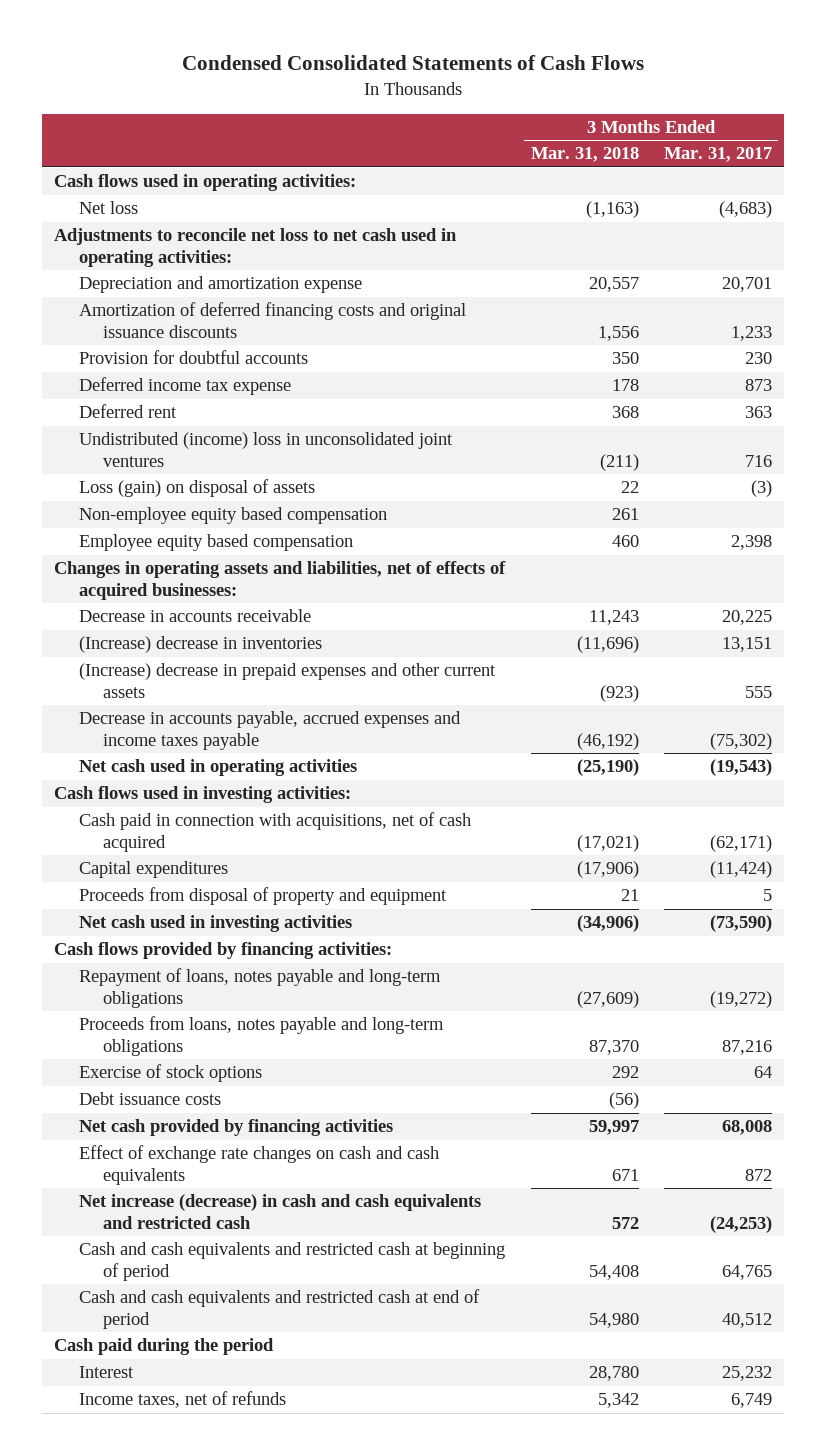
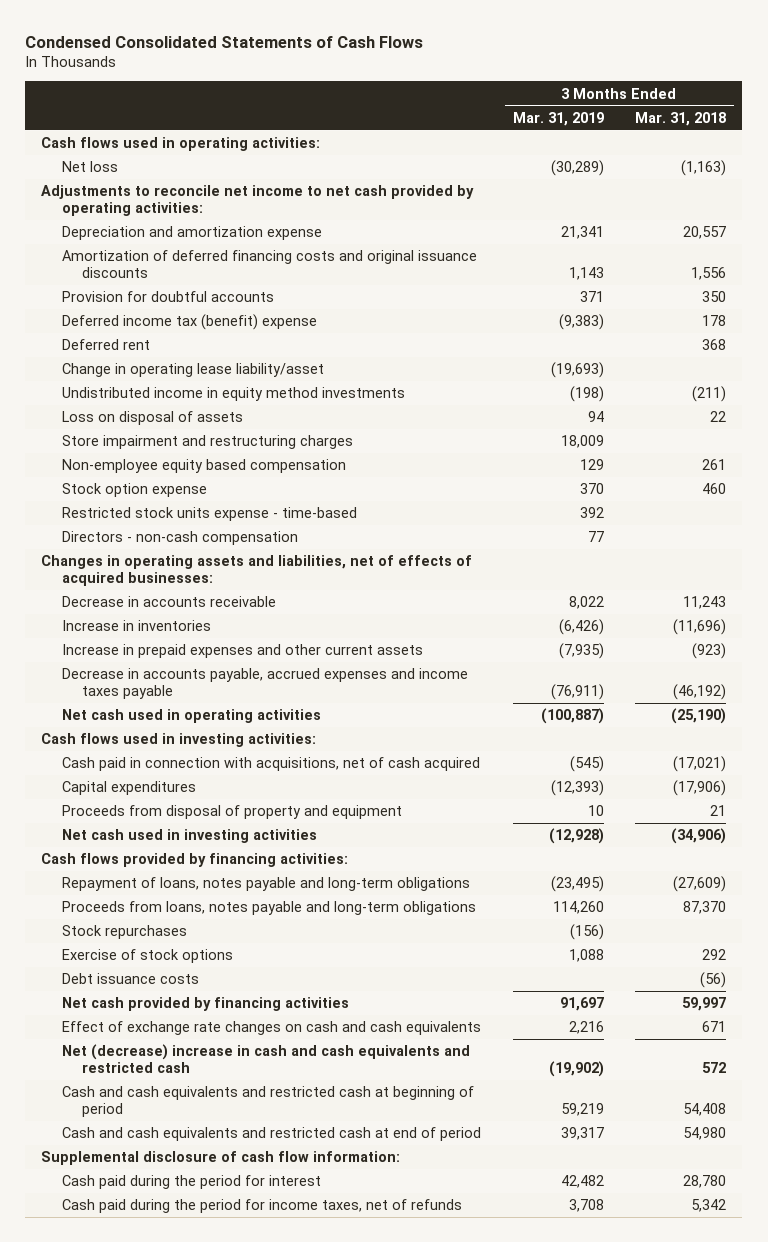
[663,147,772,163] Mar. 31, 2017 -> none
none -> [512,111,604,126] Mar. 31, 2019
[54,228,458,267] Adjustments to reconcile net loss to net cash used in operating activities: -> [41,185,475,217] Adjustments to reconcile net income to net cash provided by operating activities:
[78,377,291,396] Deferred income tax expense -> [61,314,317,331] Deferred income tax (benefit) expense
none -> [61,363,324,378] Change in operating lease liability/asset
[78,432,453,467] Undistributed (income) loss in unconsolidated joint ventures -> [61,387,405,402] Undistributed income in equity method investments
[78,479,315,498] Loss (gain) on disposal of assets -> [61,411,243,426] Loss on disposal of assets
none -> [61,435,353,450] Store impairment and restructuring charges
[78,534,353,552] Employee equity based compensation -> [61,483,207,498] Stock option expense
none -> [61,507,357,522] Restricted stock units expense - time-based
none -> [61,531,298,546] Directors - non-cash compensation
[78,636,322,654] (Increase) decrease in inventories -> [61,620,211,632] Increase in inventories
[78,663,496,698] (Increase) decrease in prepaid expenses and other current assets -> [61,644,423,659] Increase in prepaid expenses and other current assets
none -> [61,925,187,940] Stock repurchases
[78,1194,481,1229] Net increase (decrease) in cash and cash equivalents and restricted cash -> [61,1044,470,1074] Net (decrease) increase in cash and cash equivalents and restricted cash
[54,1338,275,1356] Cash paid during the period -> [41,1151,401,1166] Supplemental disclosure of cash flow information:
[78,1366,134,1379] Interest -> [61,1175,321,1190] Cash paid during the period for interest
[78,1391,286,1409] Income taxes, net of refunds -> [61,1199,462,1214] Cash paid during the period for income taxes, net of refunds

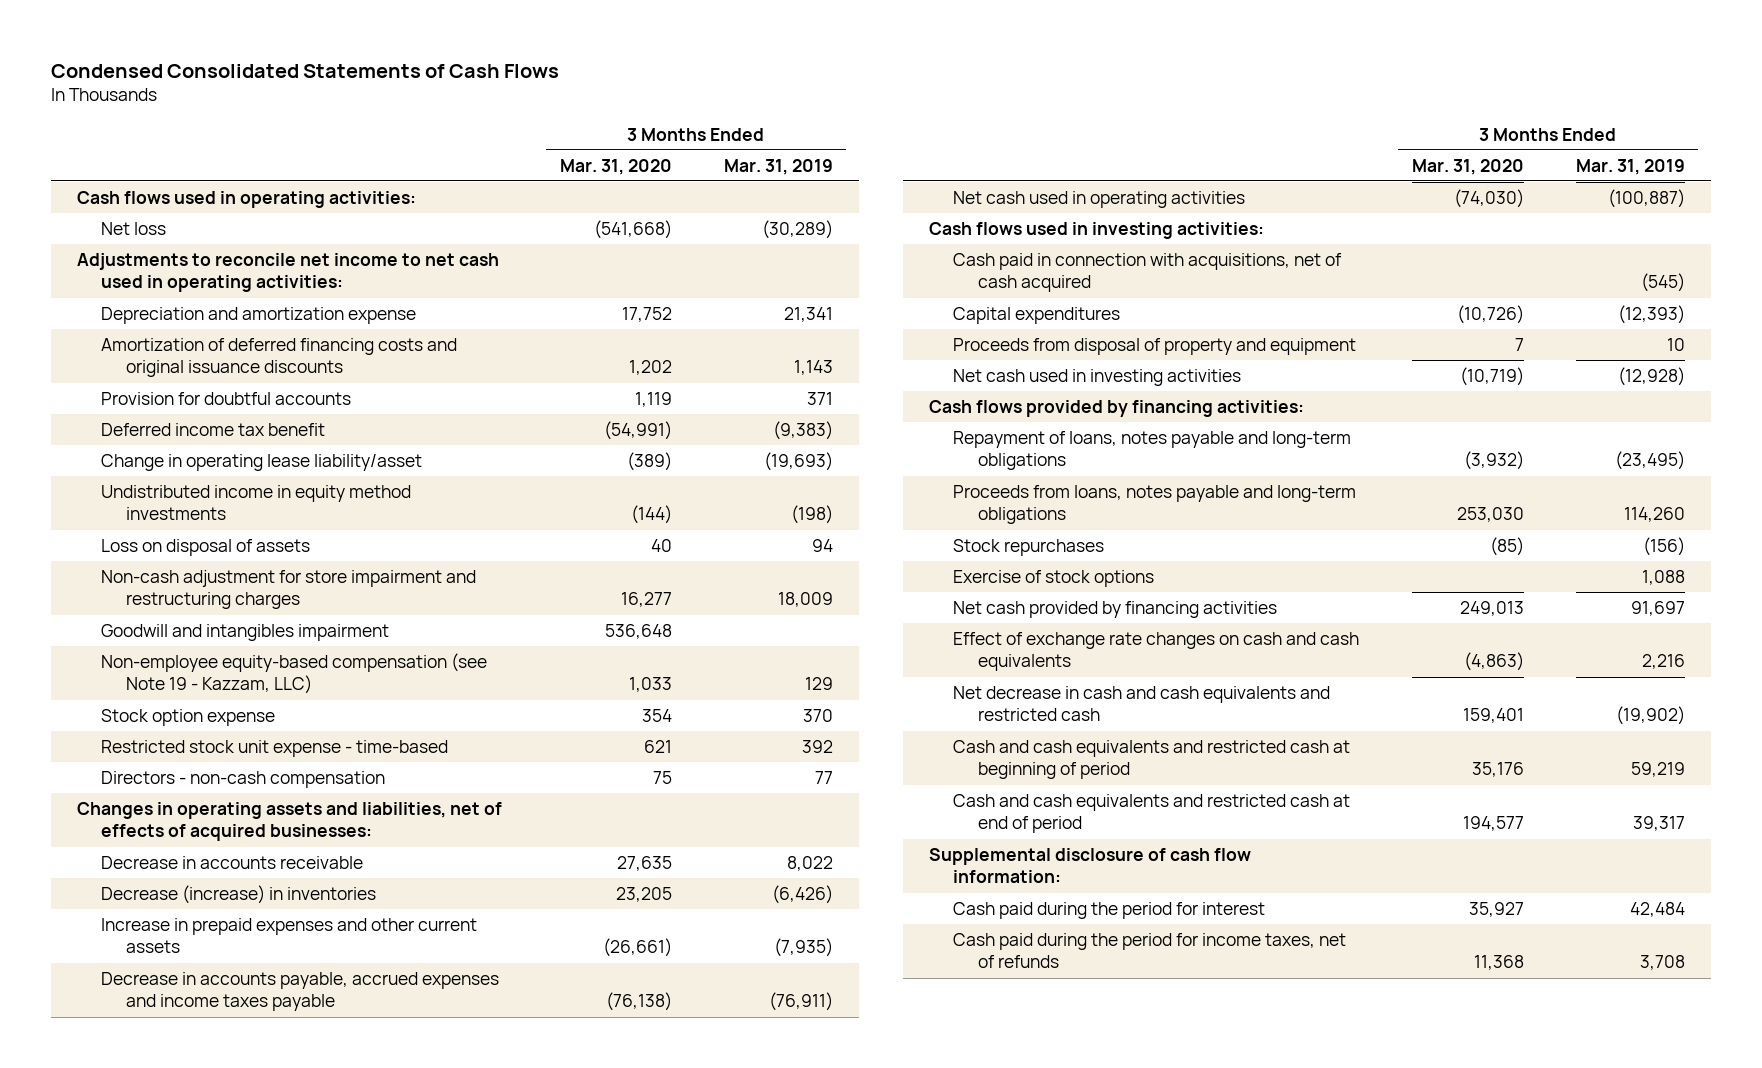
[635,111,727,126] Mar. 31, 2018 -> none
none -> [559,158,672,175] Mar. 31, 2020
[41,185,475,217] Adjustments to reconcile net income to net cash provided by operating activities: -> [76,252,499,293] Adjustments to reconcile net income to net cash used in operating activities:
[61,339,150,351] Deferred rent -> none
[61,314,317,331] Deferred income tax (benefit) expense -> [101,422,326,436] Deferred income tax benefit
[61,435,353,450] Store impairment and restructuring charges -> [101,569,477,610] Non-cash adjustment for store impairment and restructuring charges
none -> [101,623,390,641] Goodwill and intangibles impairment
[61,459,346,474] Non-employee equity based compensation -> [101,652,488,695] Non-employee equity-based compensation (see Note 19 - Kazzam, LLC)
[61,507,357,522] Restricted stock units expense - time-based -> [101,739,449,757] Restricted stock unit expense - time-based
[61,620,211,632] Increase in inventories -> [101,884,377,904] Decrease (increase) in inventories
[61,973,199,985] Debt issuance costs -> none
[61,1044,470,1074] Net (decrease) increase in cash and cash equivalents and restricted cash -> [953,685,1331,722] Net decrease in cash and cash equivalents and restricted cash
[560,1175,604,1189] 42,482 -> [1629,901,1685,917] 42,484

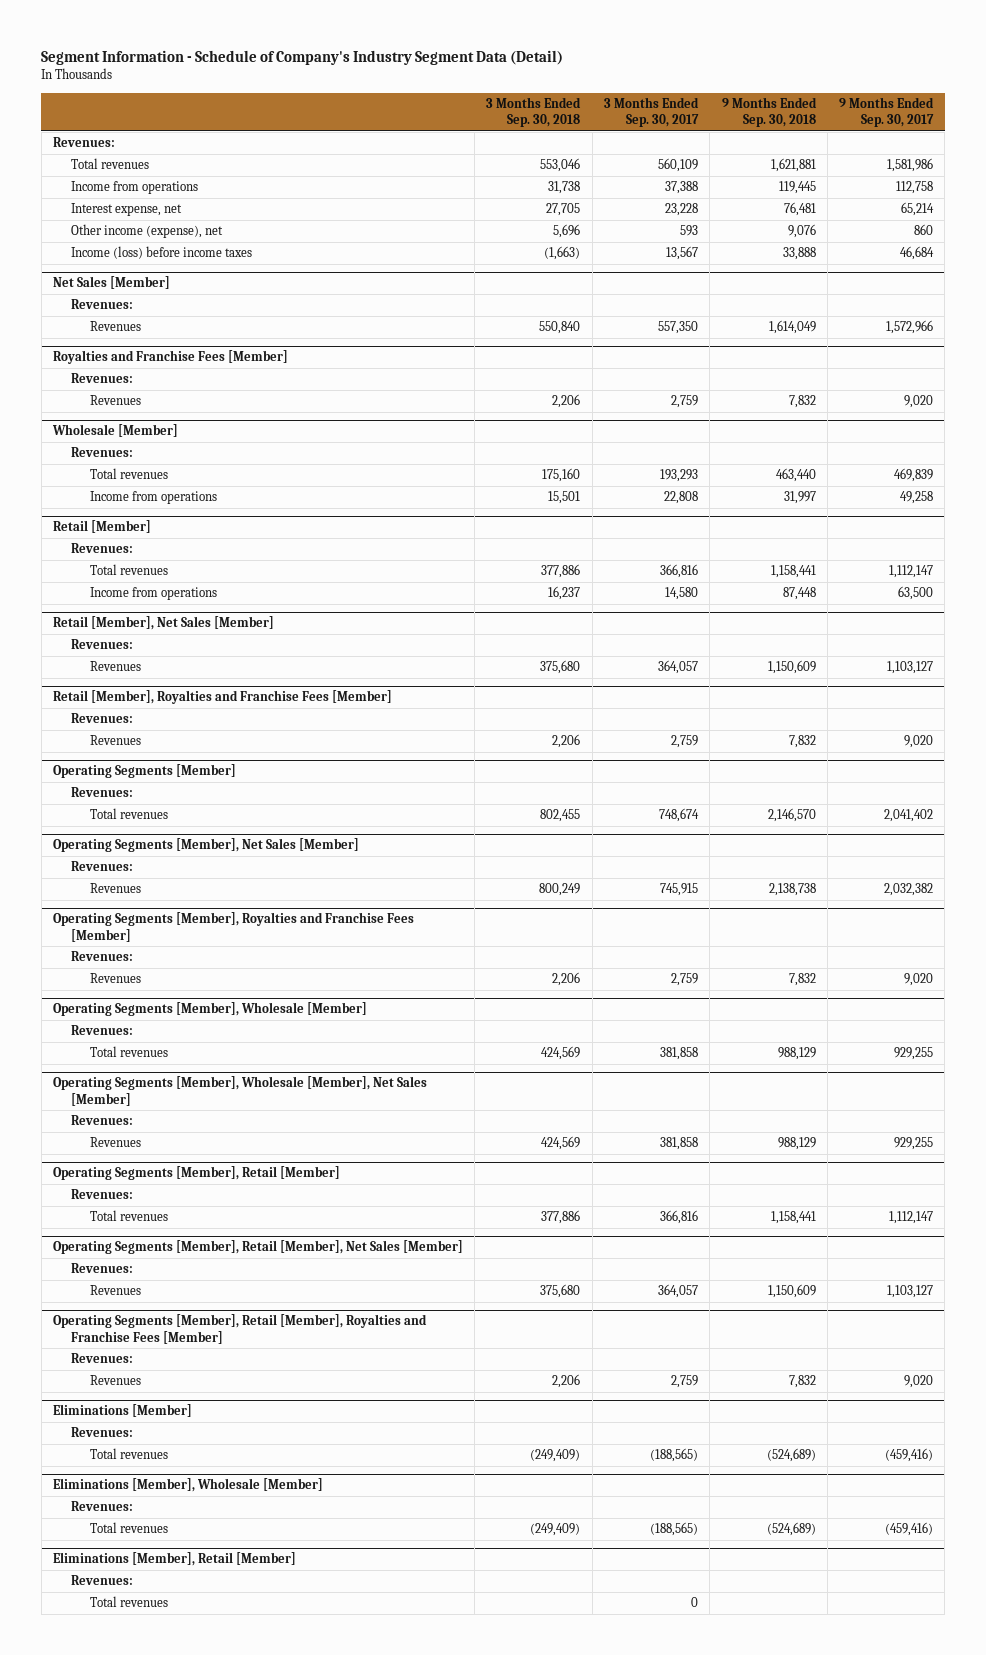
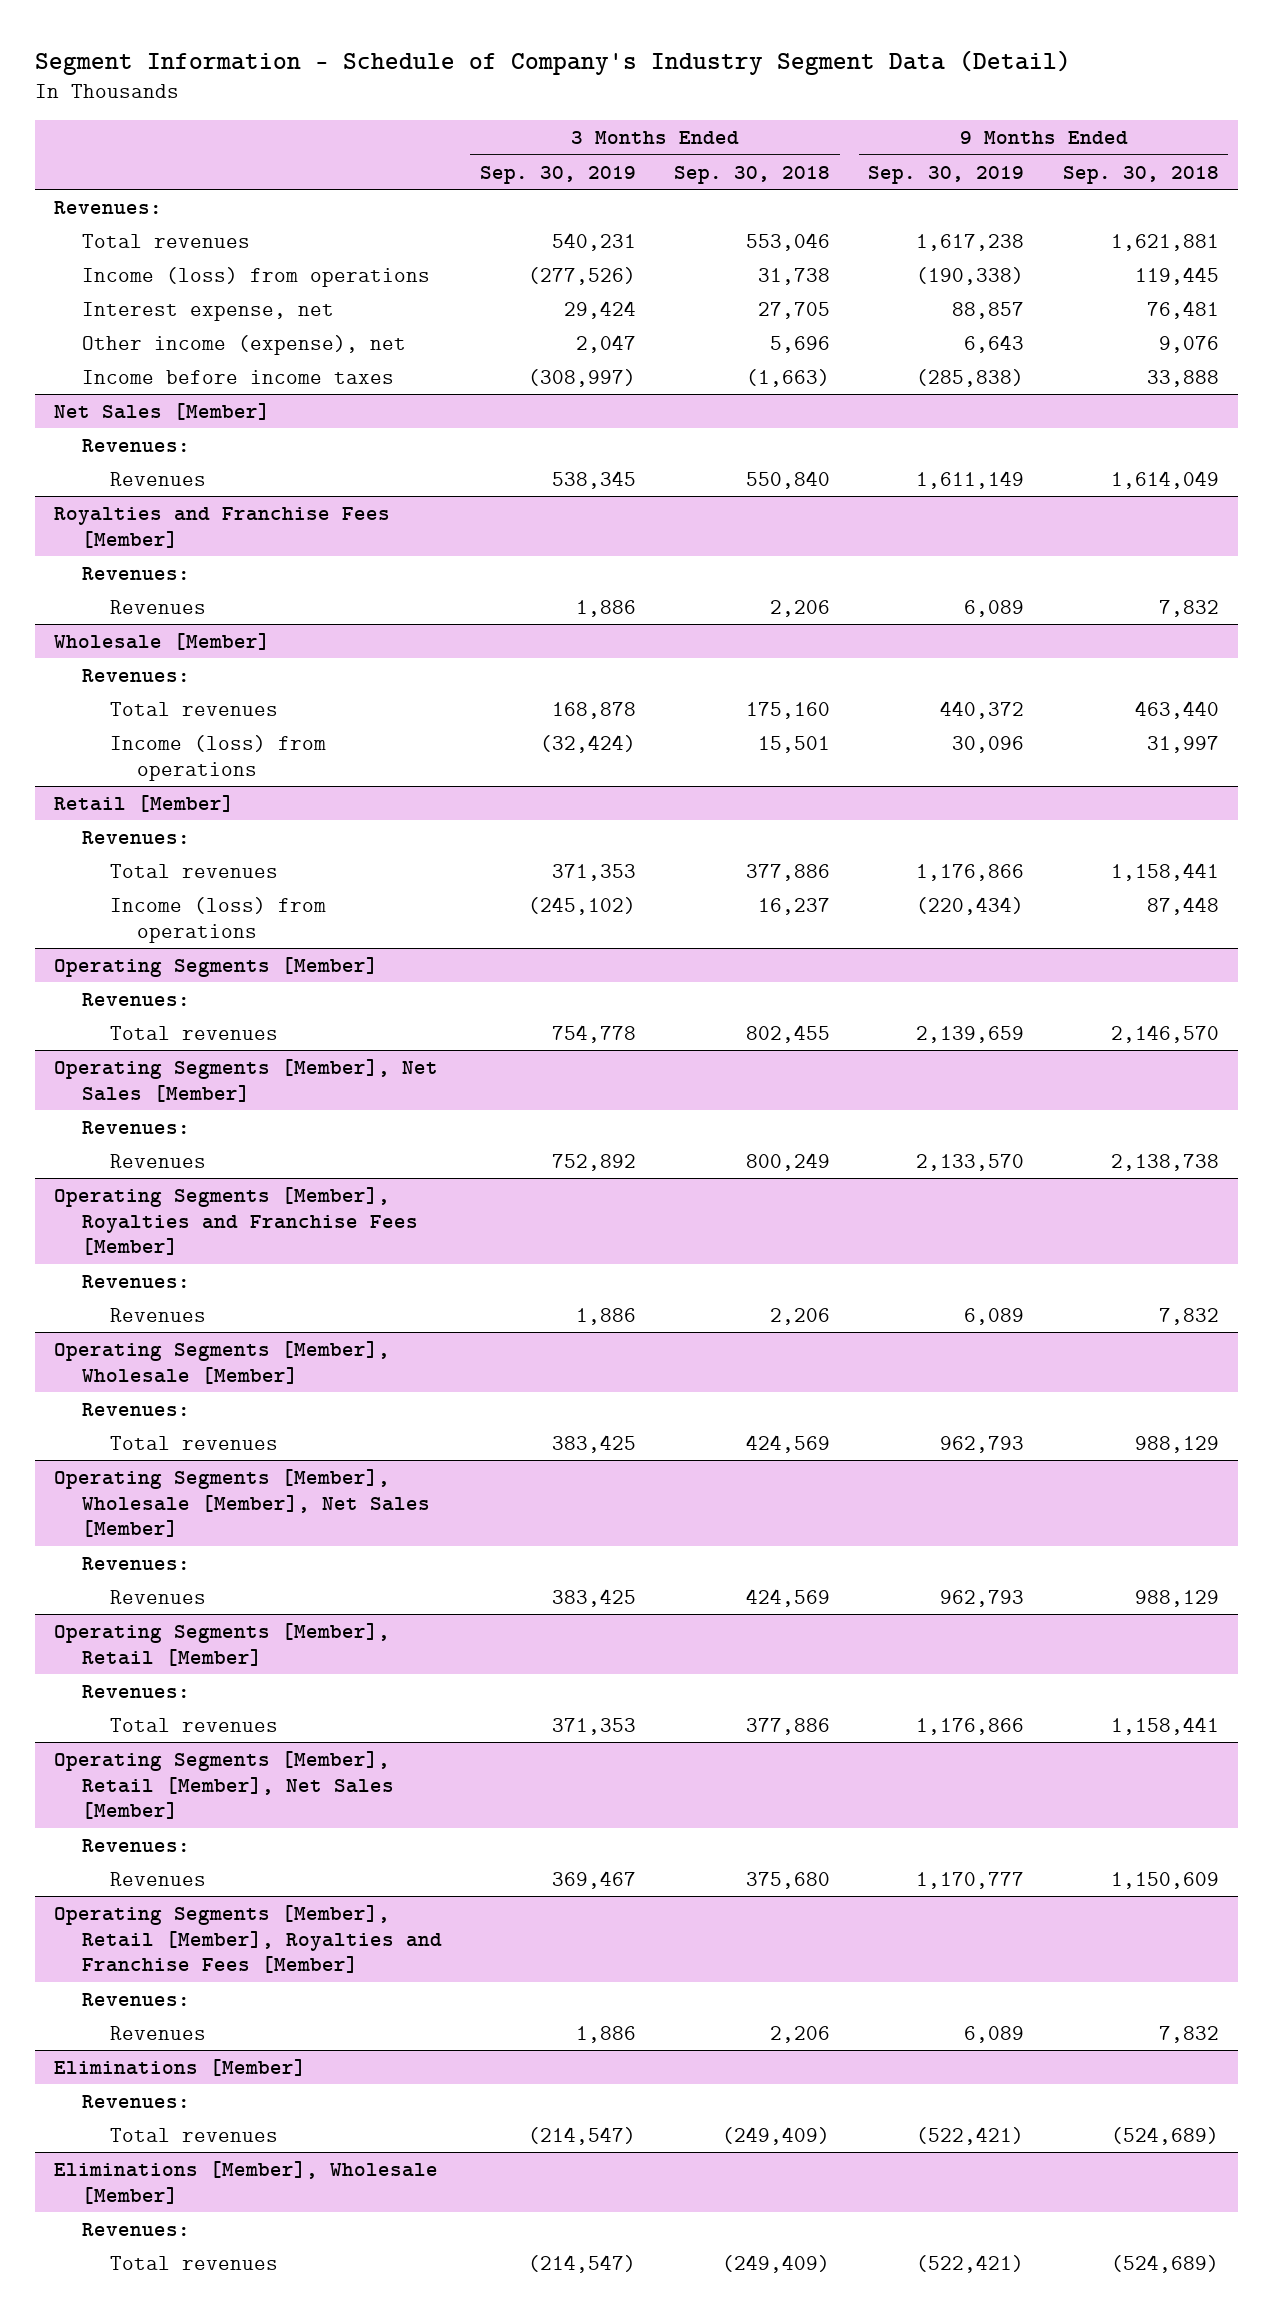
[604,96,700,128] 3 Months Ended Sep. 30, 2017 -> none
[839,96,935,128] 9 Months Ended Sep. 30, 2017 -> none
none -> [479,165,636,184] Sep. 30, 2019
none -> [868,165,1025,184] Sep. 30, 2019
[71,181,199,195] Income from operations -> [81,266,430,287] Income (loss) from operations
[71,246,253,260] Income (loss) before income taxes -> [81,369,394,384] Income before income taxes
[89,491,217,505] Income from operations -> [109,734,326,781] Income (loss) from operations
[52,616,274,631] Retail [Member], Net Sales [Member] -> none
[71,639,134,650] Revenues: -> none
[89,661,141,672] Revenues -> none
[52,690,392,705] Retail [Member], Royalties and Franchise Fees [Member] -> none
[71,713,134,724] Revenues: -> none
[89,735,141,746] Revenues -> none
[89,587,217,601] Income from operations -> [109,896,326,943] Income (loss) from operations
[52,1552,296,1567] Eliminations [Member], Retail [Member] -> none
[71,1575,134,1586] Revenues: -> none
[89,1596,168,1608] Total revenues -> none

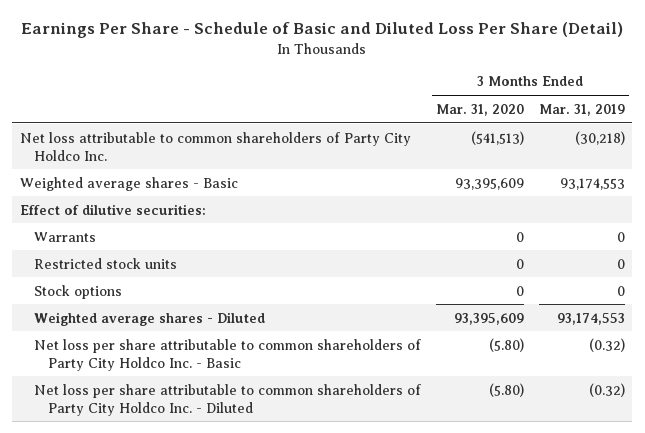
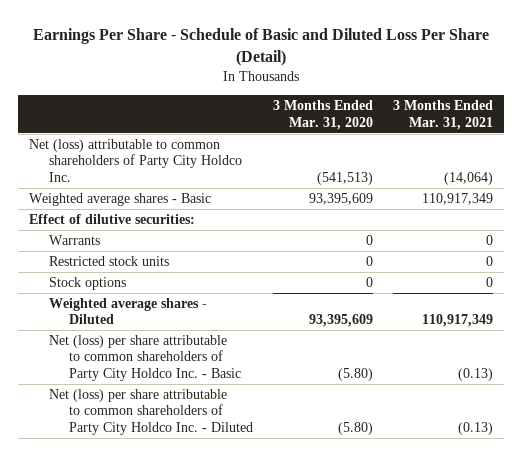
[538,103,625,116] Mar. 31, 2019 -> none
none -> [393,100,494,130] 3 Months Ended Mar. 31, 2021
[19,131,411,161] Net loss attributable to common shareholders of Party City Holdco Inc. -> [28,139,242,182] Net (loss) attributable to common shareholders of Party City Holdco Inc.
[34,338,422,371] Net loss per share attributable to common shareholders of Party City Holdco Inc. - Basic -> [48,335,241,381] Net (loss) per share attributable to common shareholders of Party City Holdco Inc. - Basic
[34,383,422,416] Net loss per share attributable to common shareholders of Party City Holdco Inc. - Diluted -> [48,389,253,435] Net (loss) per share attributable to common shareholders of Party City Holdco Inc. - Diluted

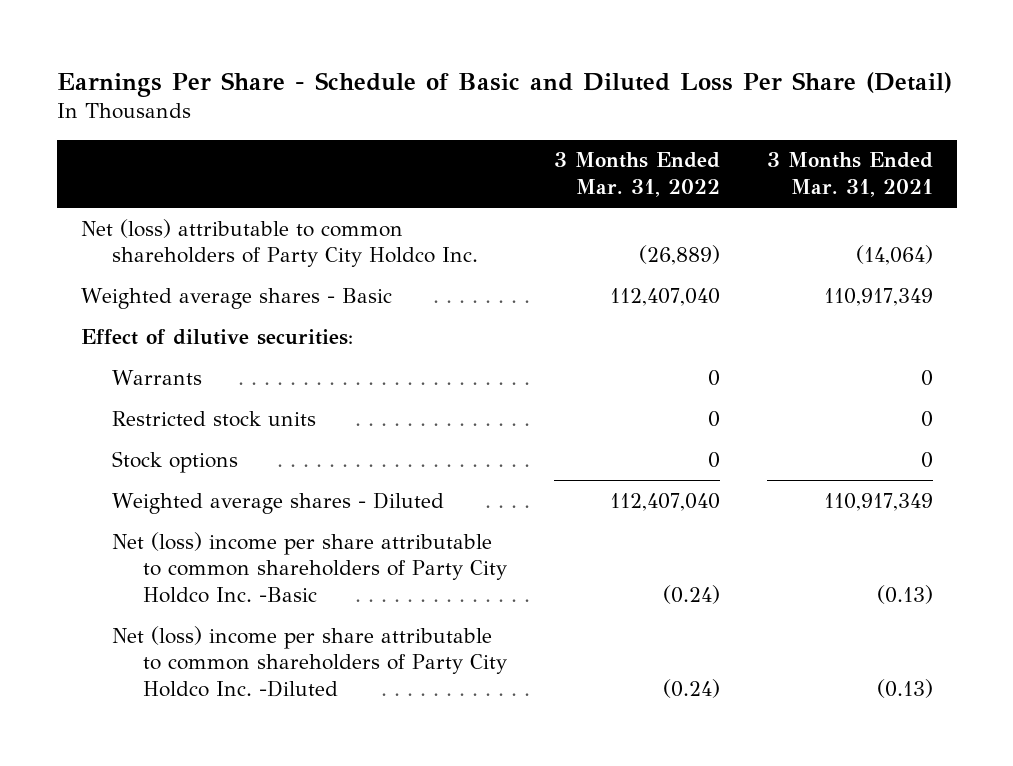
[273,100,374,130] 3 Months Ended Mar. 31, 2020 -> none
none -> [553,152,720,197] 3 Months Ended Mar. 31, 2022
[48,335,241,381] Net (loss) per share attributable to common shareholders of Party City Holdco Inc. - Basic -> [111,531,507,603] Net (loss) income per share attributable to common shareholders of Party City Holdco Inc. -Basic
[48,389,253,435] Net (loss) per share attributable to common shareholders of Party City Holdco Inc. - Diluted -> [111,625,507,697] Net (loss) income per share attributable to common shareholders of Party City Holdco Inc. -Diluted

